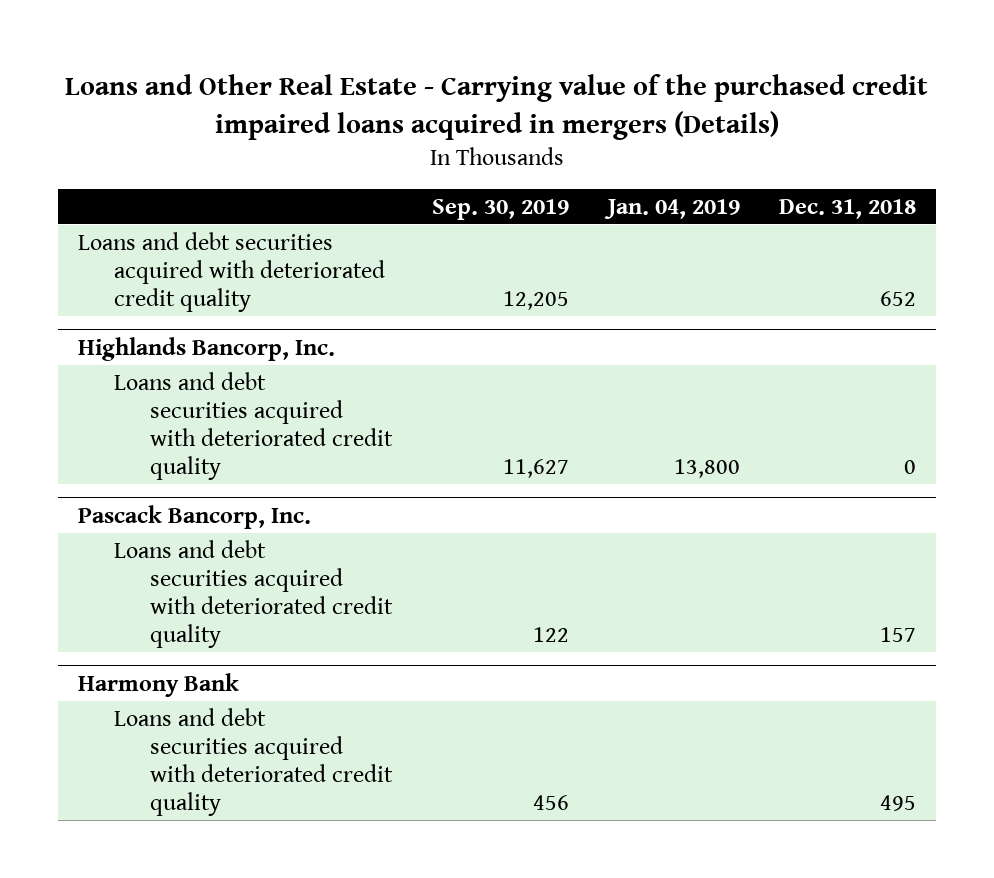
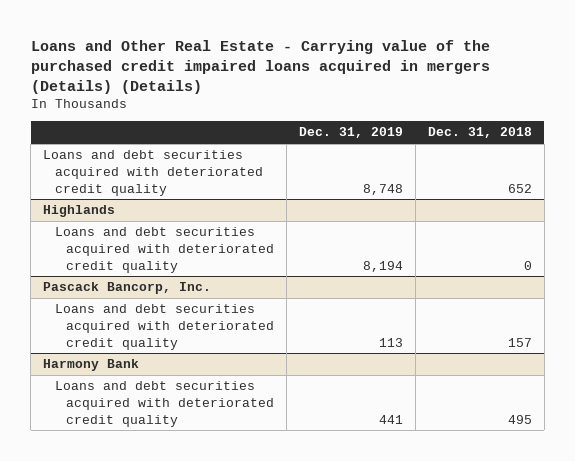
[64,74,928,140] Loans and Other Real Estate - Carrying value of the purchased credit impaired loans acquired in mergers (Details) -> [30,39,490,94] Loans and Other Real Estate - Carrying value of the purchased credit impaired loans acquired in mergers (Details) (Details)
[431,198,569,220] Sep. 30, 2019 -> none
[603,198,740,219] Jan. 04, 2019 -> none
none -> [299,127,404,139] Dec. 31, 2019
[77,336,335,361] Highlands Bancorp, Inc. -> [43,205,116,218] Highlands

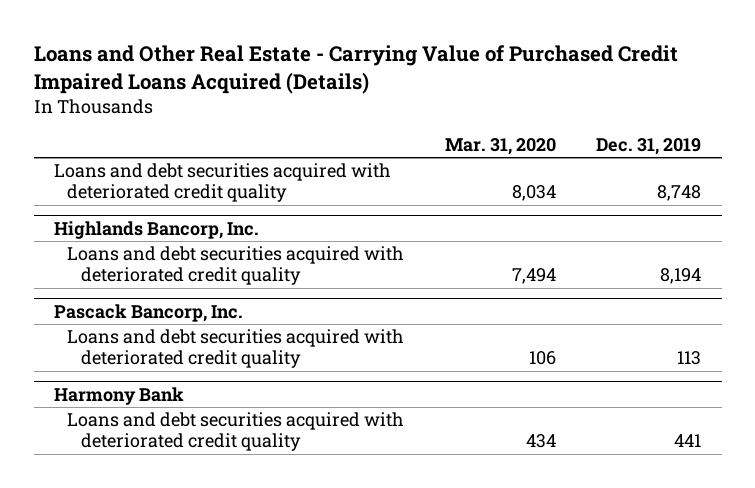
[30,39,490,94] Loans and Other Real Estate - Carrying value of the purchased credit impaired loans acquired in mergers (Details) (Details) -> [33,45,678,95] Loans and Other Real Estate - Carrying Value of Purchased Credit Impaired Loans Acquired (Details)
[428,127,533,139] Dec. 31, 2018 -> none
none -> [444,137,556,155] Mar. 31, 2020
[43,205,116,218] Highlands -> [53,220,259,239] Highlands Bancorp, Inc.

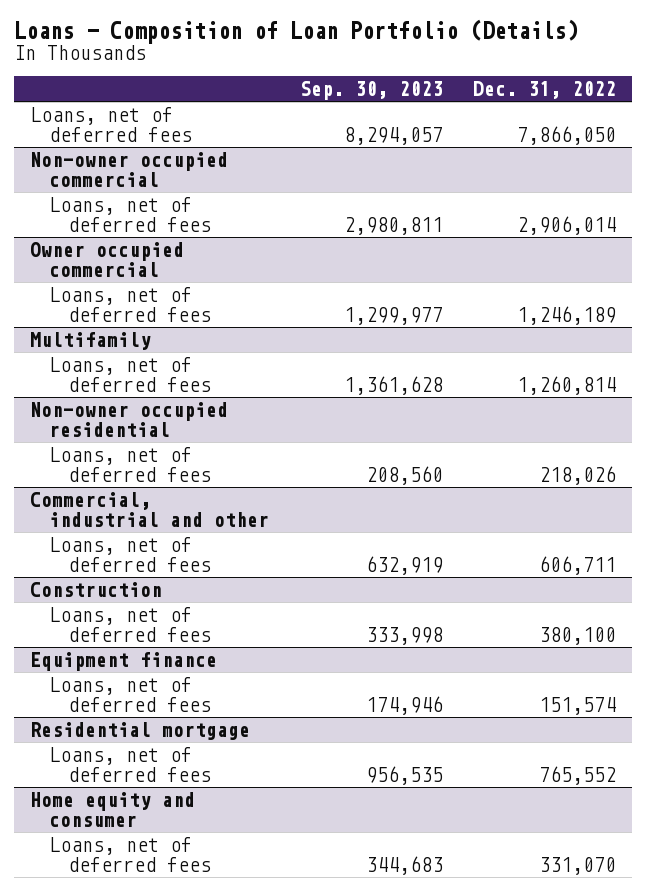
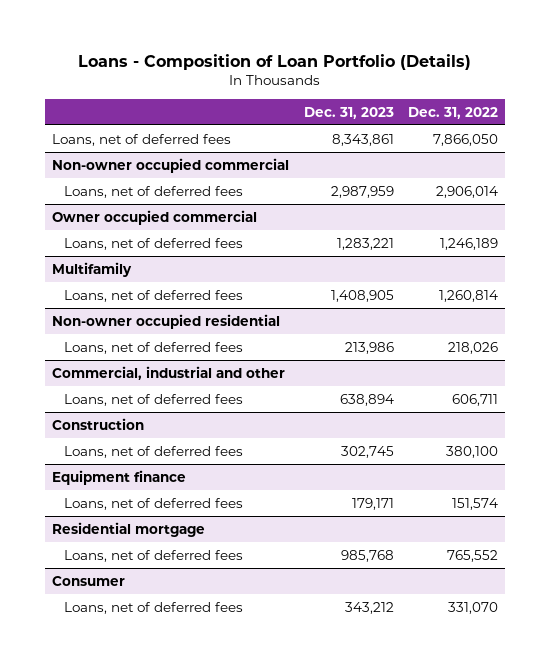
[299,81,443,101] Sep. 30, 2023 -> none
none -> [303,106,394,119] Dec. 31, 2023
[29,791,195,827] Home equity and consumer -> [52,575,126,586] Consumer

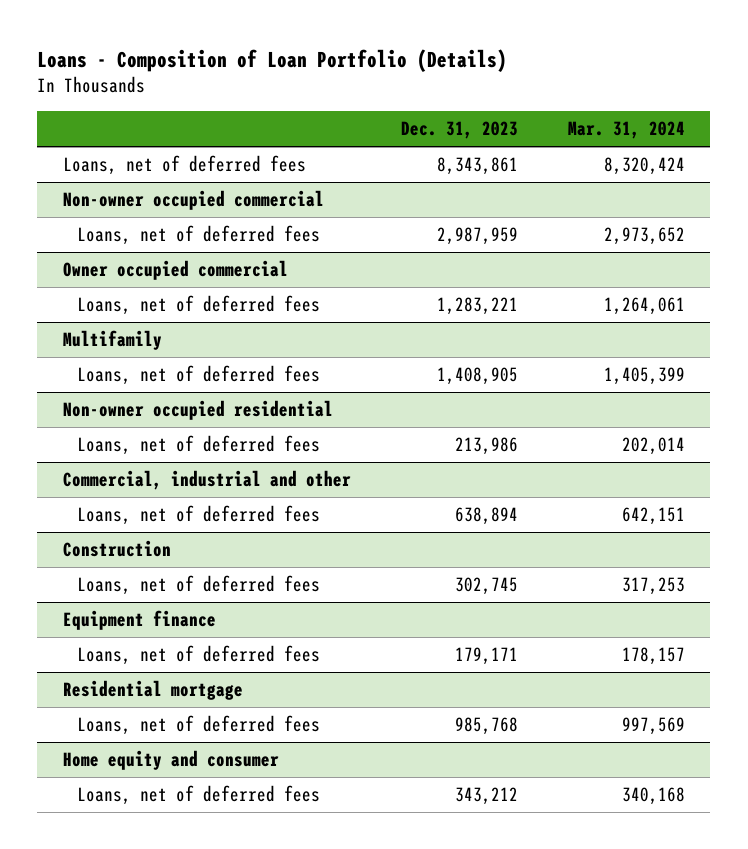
[407,106,498,119] Dec. 31, 2022 -> none
none -> [568,121,686,140] Mar. 31, 2024
[52,575,126,586] Consumer -> [62,750,279,771] Home equity and consumer

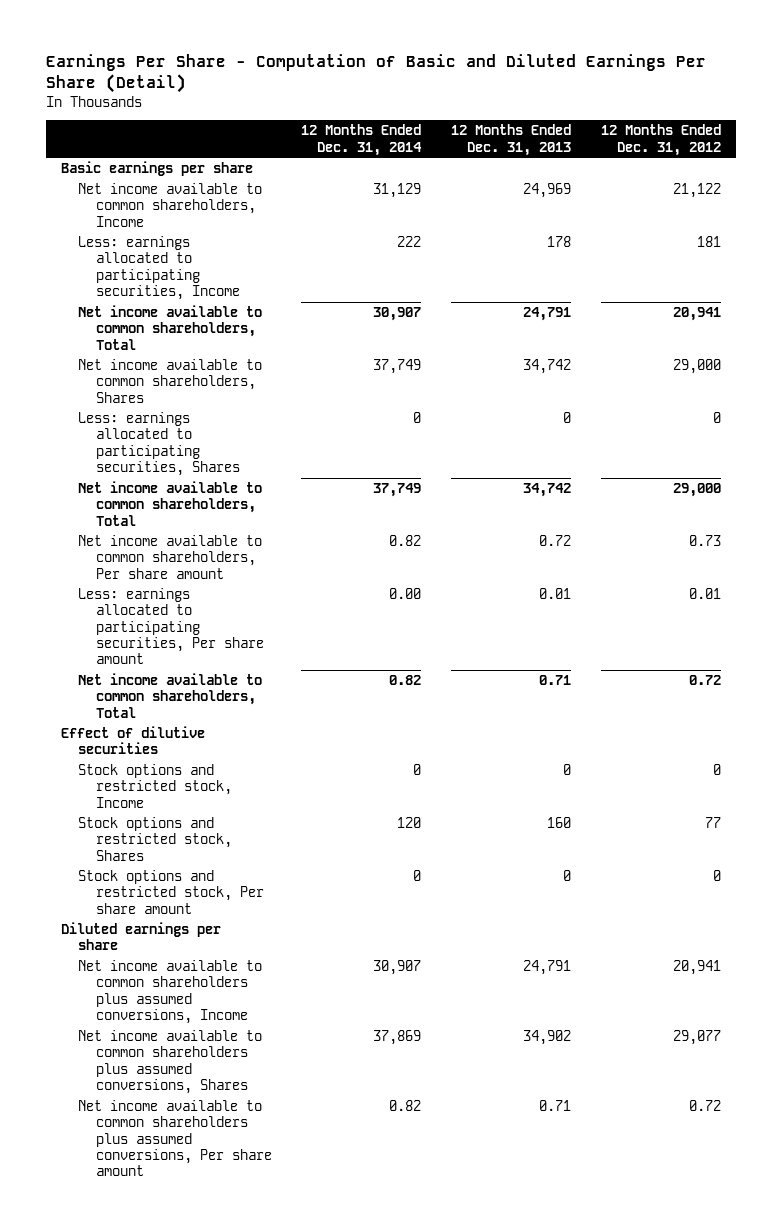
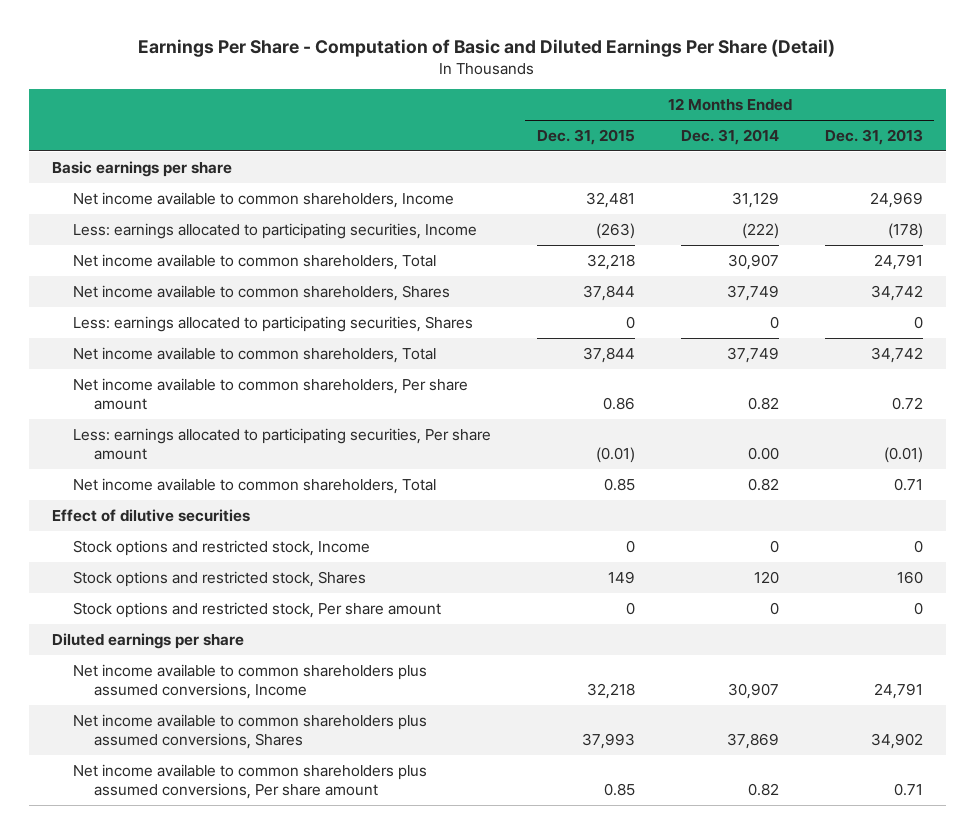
[600,124,721,156] 12 Months Ended Dec. 31, 2012 -> none
none -> [536,128,635,145] Dec. 31, 2015
[397,236,422,248] 222 -> [741,222,779,239] (222)
[547,236,572,248] 178 -> [887,222,923,239] (178)
[539,588,572,600] 0.01 -> [883,446,923,463] (0.01)

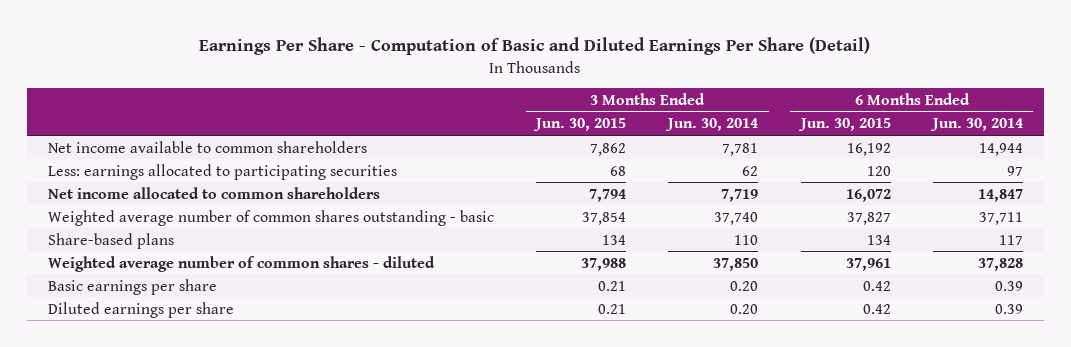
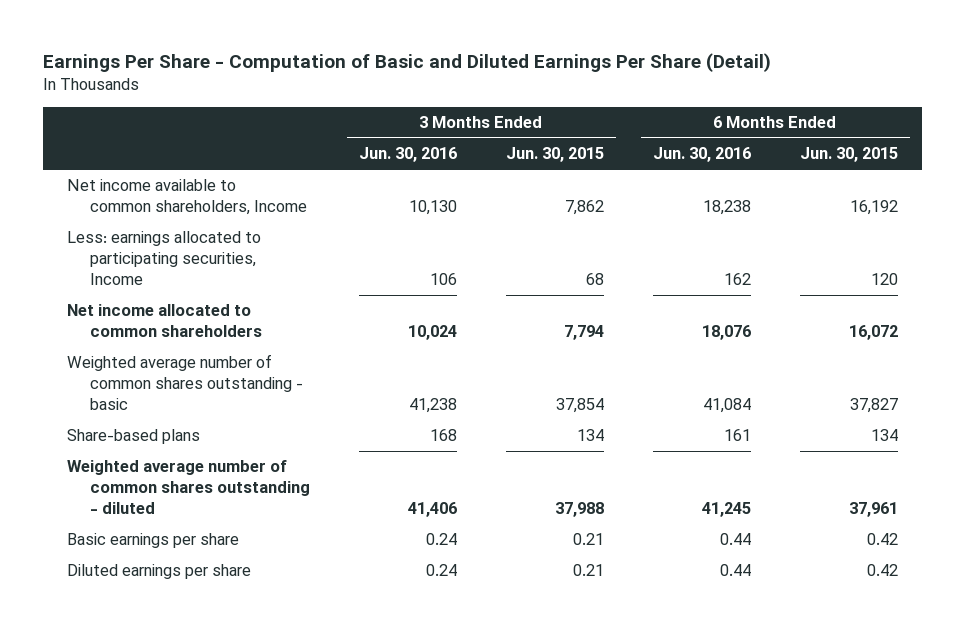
[665,118,759,132] Jun. 30, 2014 -> none
[929,118,1023,132] Jun. 30, 2014 -> none
none -> [358,147,457,163] Jun. 30, 2016
none -> [652,147,751,163] Jun. 30, 2016
[47,140,367,153] Net income available to common shareholders -> [67,179,307,216] Net income available to common shareholders, Income
[47,163,397,180] Less: earnings allocated to participating securities -> [67,231,262,285] Less: earnings allocated to participating securities, Income
[47,255,435,272] Weighted average number of common shares - diluted -> [67,460,310,514] Weighted average number of common shares outstanding - diluted

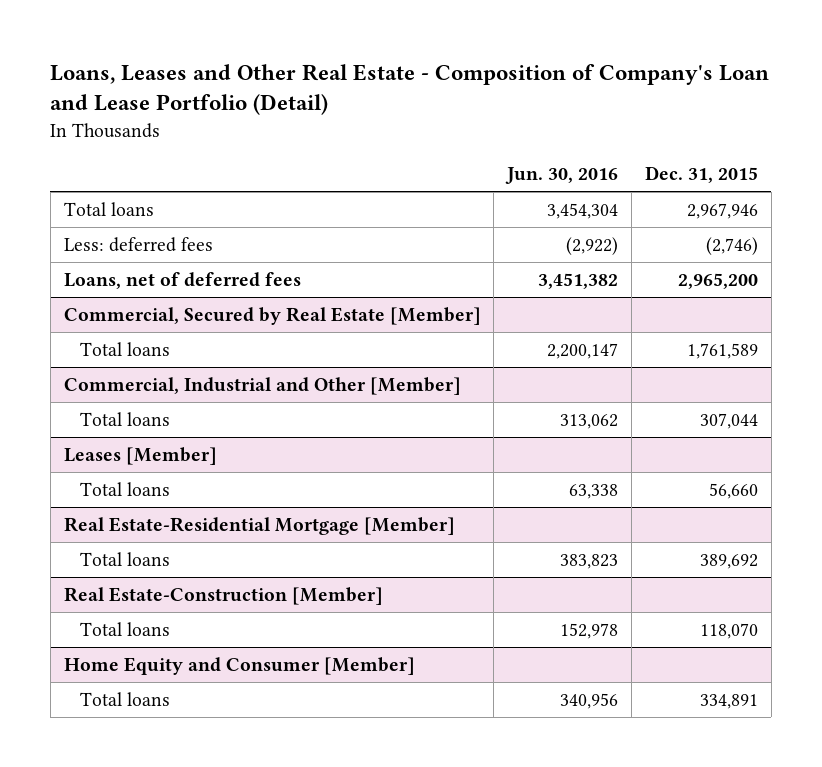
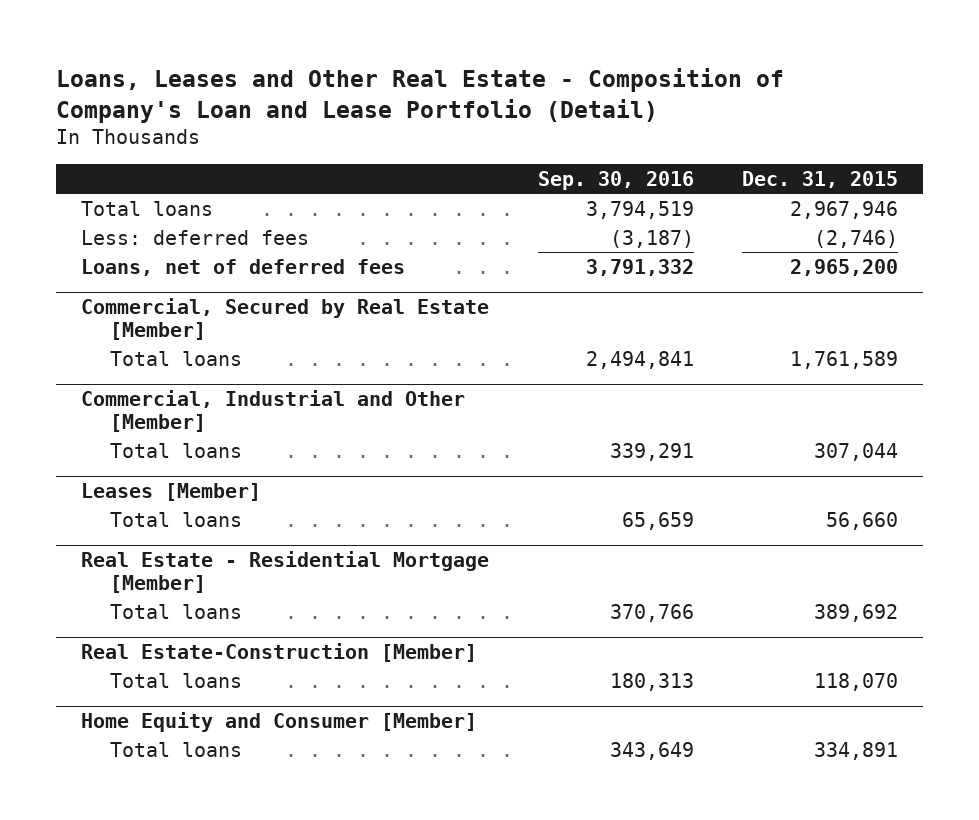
[505,166,619,184] Jun. 30, 2016 -> none
none -> [537,170,694,190] Sep. 30, 2016
[63,516,455,535] Real Estate-Residential Mortgage [Member] -> [80,551,489,594] Real Estate - Residential Mortgage [Member]

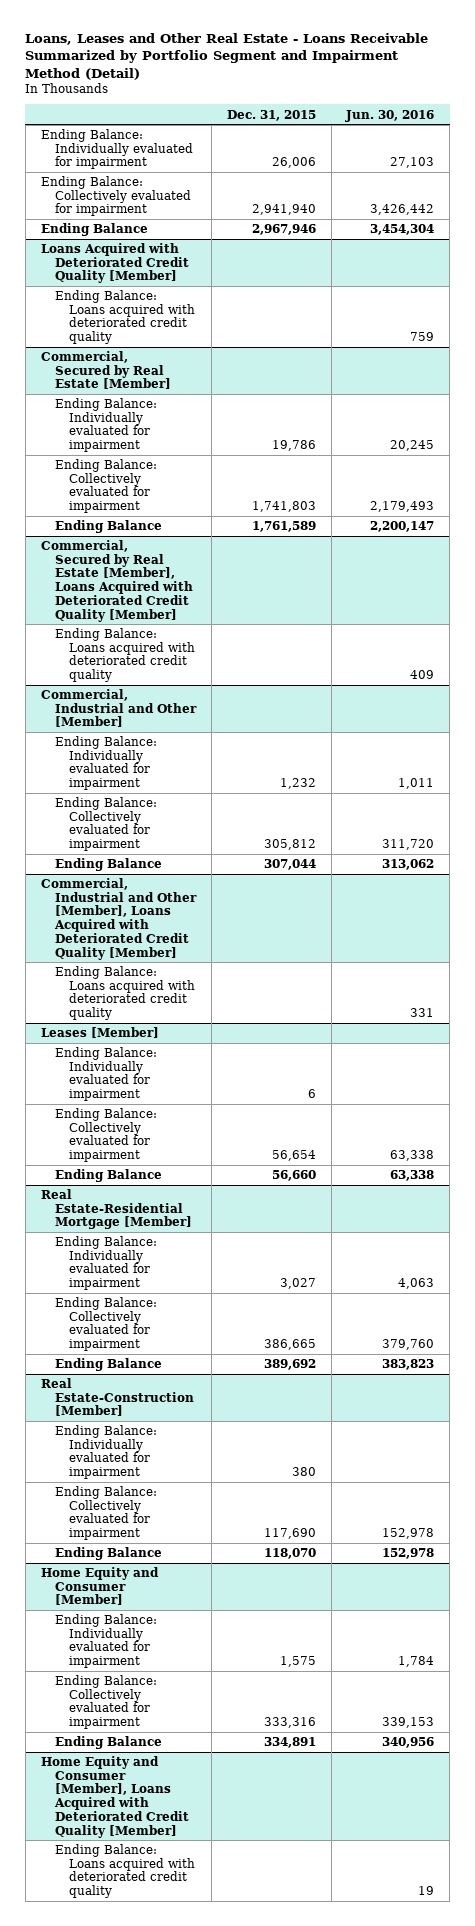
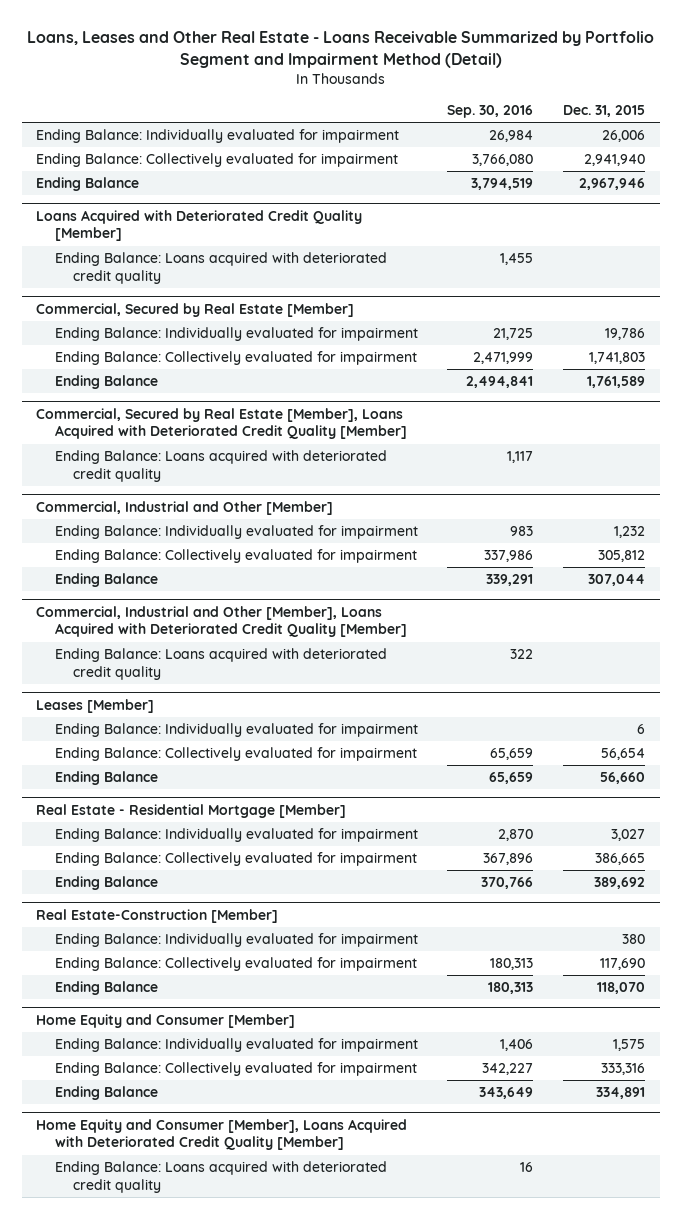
[345,109,435,122] Jun. 30, 2016 -> none
none -> [447,105,534,119] Sep. 30, 2016
[40,1189,192,1230] Real Estate-Residential Mortgage [Member] -> [36,803,347,818] Real Estate - Residential Mortgage [Member]

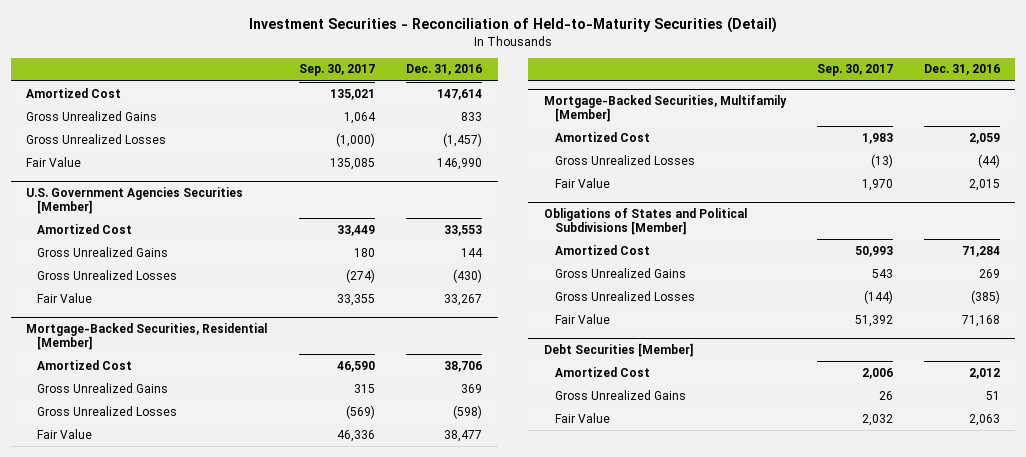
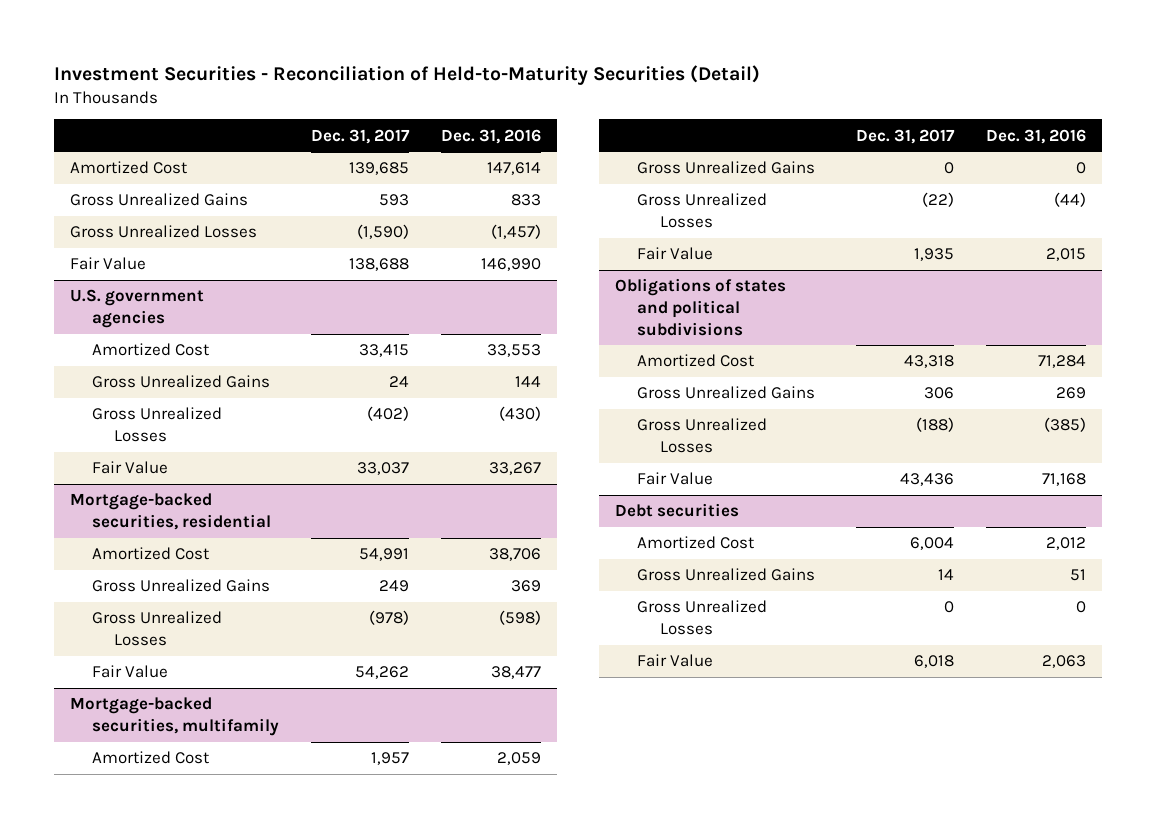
[299,64,376,77] Sep. 30, 2017 -> none
none -> [310,128,410,144] Dec. 31, 2017
[26,186,244,214] U.S. Government Agencies Securities [Member] -> [69,289,204,328] U.S. government agencies
[26,322,268,350] Mortgage-Backed Securities, Residential [Member] -> [69,493,271,530] Mortgage-backed securities, residential
[543,94,787,122] Mortgage-Backed Securities, Multifamily [Member] -> [69,697,279,736] Mortgage-backed securities, multifamily
none -> [637,161,816,175] Gross Unrealized Gains
[543,207,747,235] Obligations of States and Political Subdivisions [Member] -> [615,278,787,336] Obligations of states and political subdivisions
[543,342,694,357] Debt Securities [Member] -> [615,503,740,518] Debt securities
none -> [637,600,768,635] Gross Unrealized Losses

